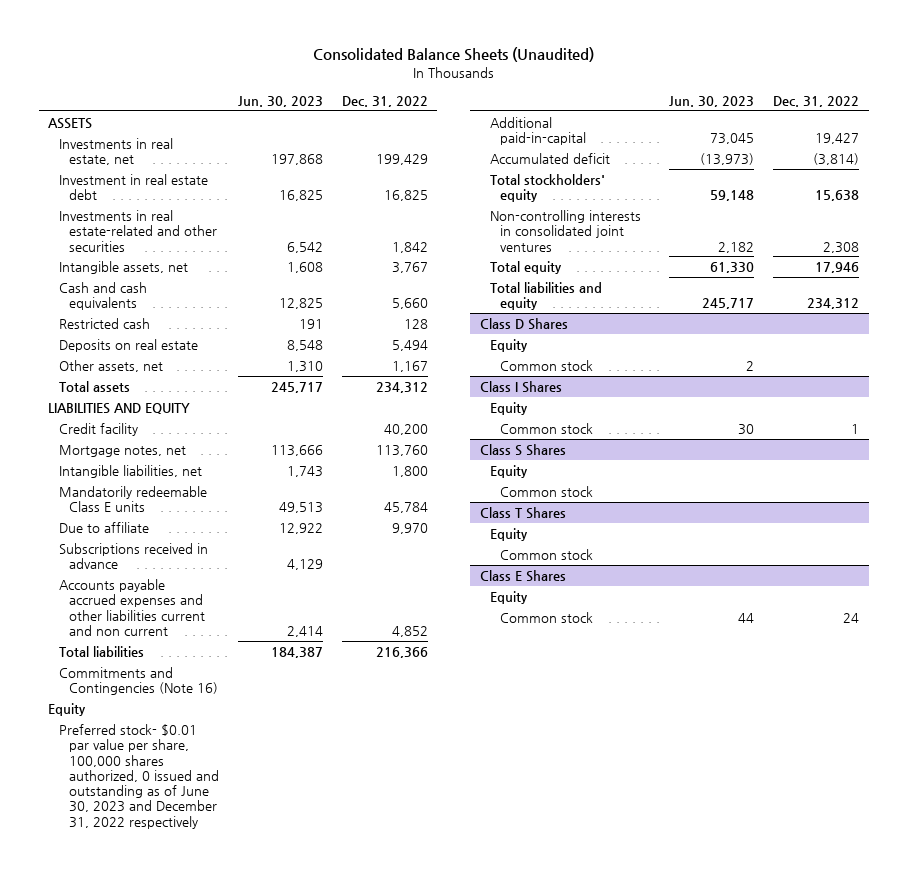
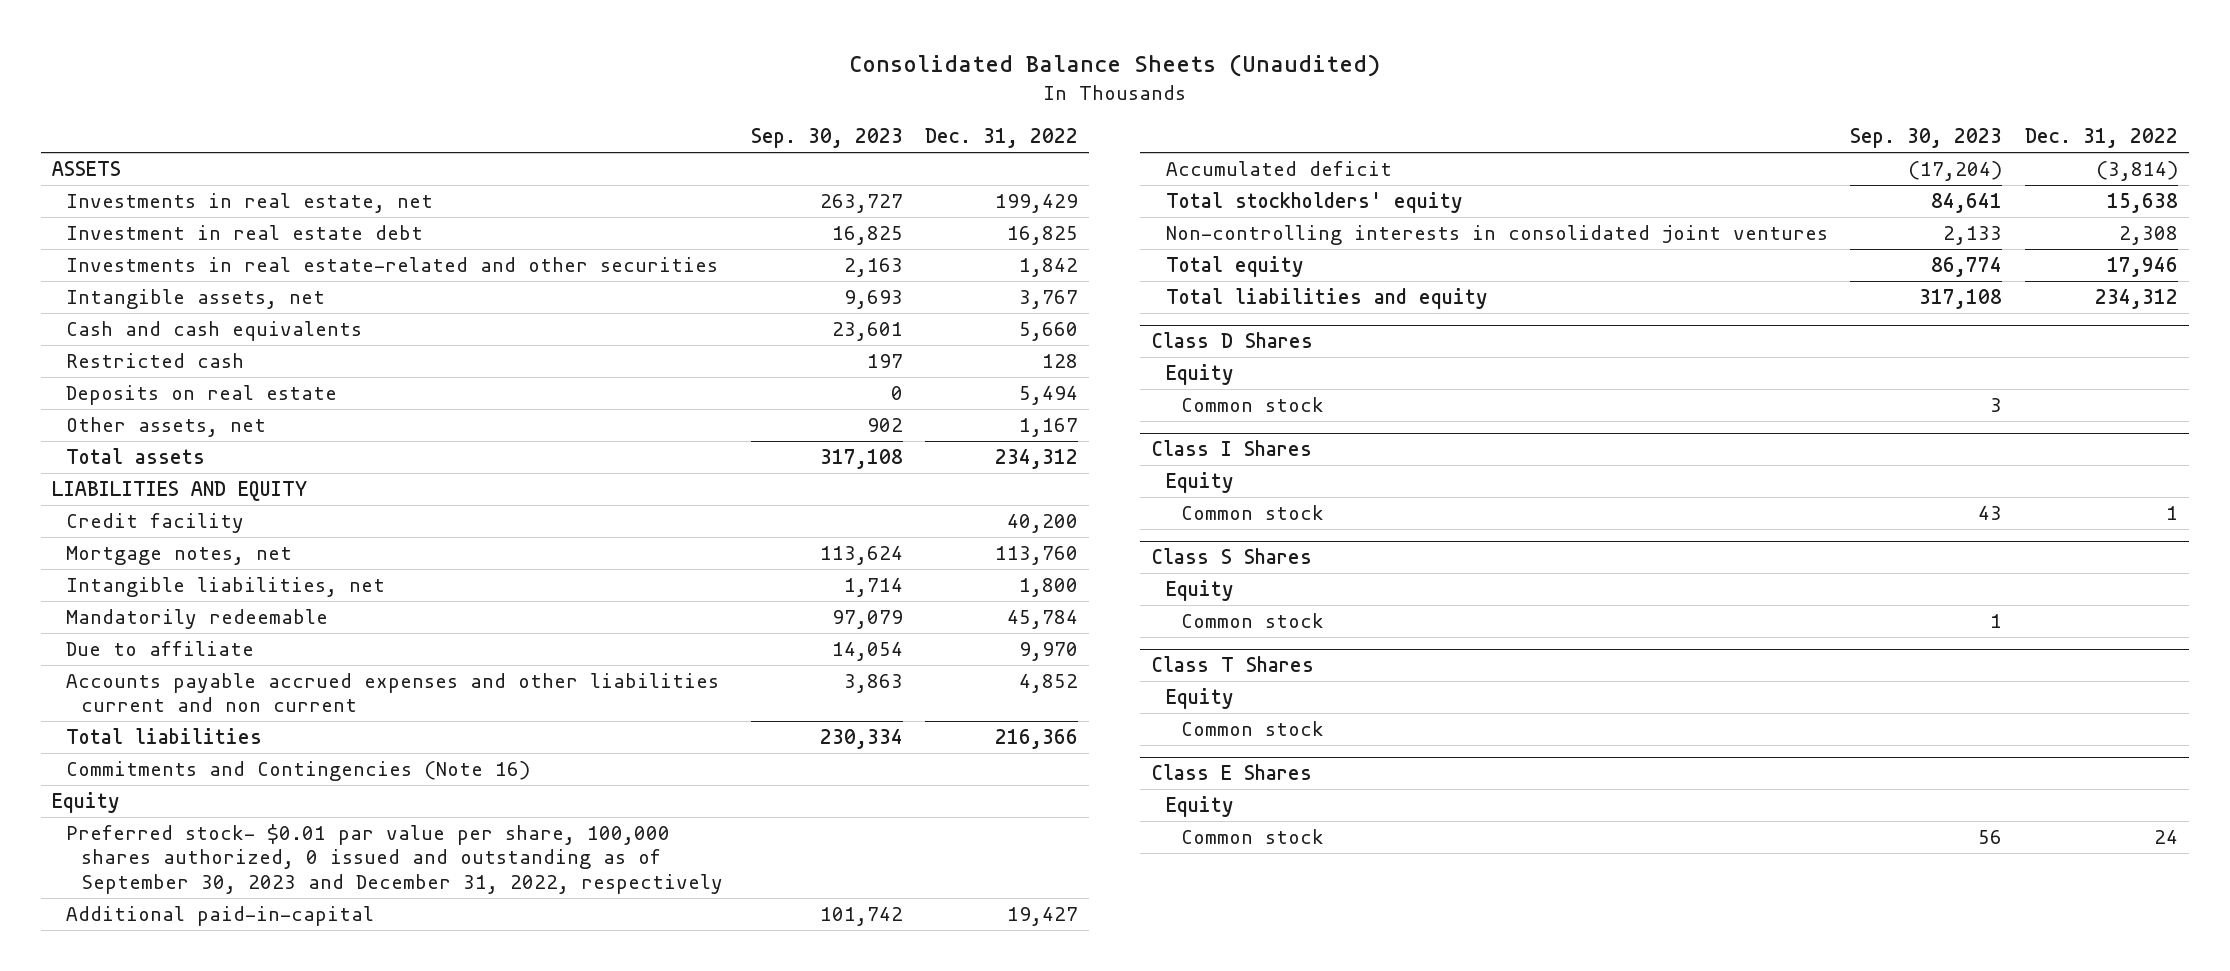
[237,96,323,108] Jun. 30, 2023 -> none
none -> [750,128,903,149] Sep. 30, 2023
[58,485,207,513] Mandatorily redeemable Class E units -> [66,608,329,629] Mandatorily redeemable
[58,542,208,570] Subscriptions received in advance -> none
[58,723,219,829] Preferred stock- $0.01 par value per share, 100,000 shares authorized, 0 issued and outstanding as of June 30, 2023 and December 31, 2022 respectively -> [66,823,723,894] Preferred stock- $0.01 par value per share, 100,000 shares authorized, 0 issued and outstanding as of September 30, 2023 and December 31, 2022, respectively

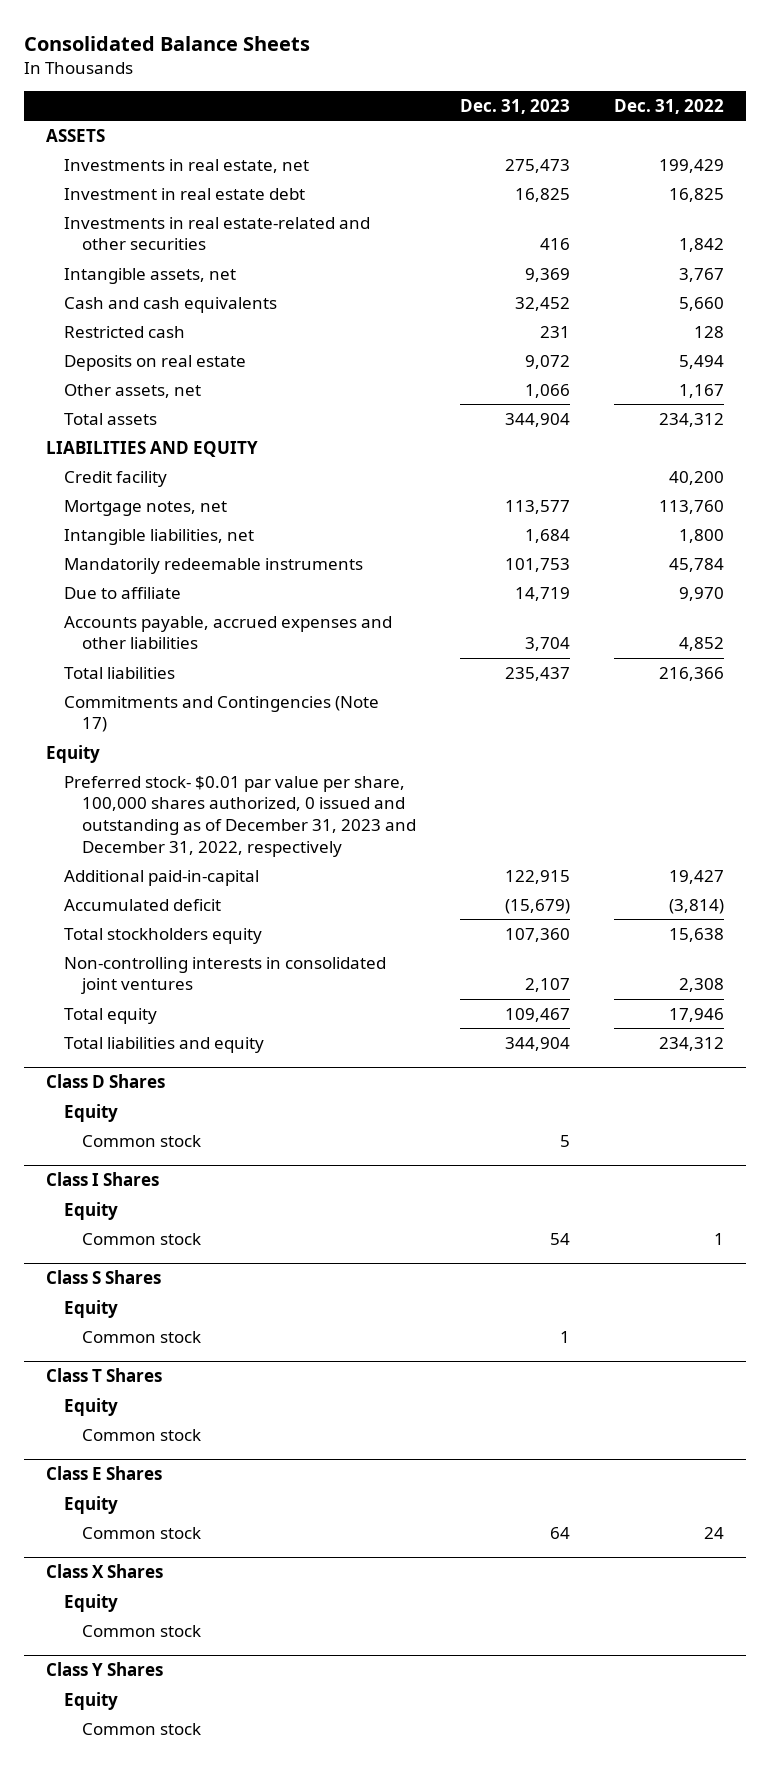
[848,54,1380,78] Consolidated Balance Sheets (Unaudited) -> [23,35,310,51] Consolidated Balance Sheets
[750,128,903,149] Sep. 30, 2023 -> none
none -> [459,98,570,114] Dec. 31, 2023
[66,608,329,629] Mandatorily redeemable -> [63,557,363,574] Mandatorily redeemable instruments
[66,672,720,713] Accounts payable accrued expenses and other liabilities current and non current -> [63,615,392,650] Accounts payable, accrued expenses and other liabilities
[66,760,531,781] Commitments and Contingencies (Note 16) -> [63,695,379,733] Commitments and Contingencies (Note 17)
[66,823,723,894] Preferred stock- $0.01 par value per share, 100,000 shares authorized, 0 issued and outstanding as of September 30, 2023 and December 31, 2022, respectively -> [63,775,416,857] Preferred stock- $0.01 par value per share, 100,000 shares authorized, 0 issued and outstanding as of December 31, 2023 and December 31, 2022, respectively
[1166,191,1464,213] Total stockholders' equity -> [63,927,262,944] Total stockholders equity
none -> [46,1564,164,1579] Class X Shares
none -> [63,1593,118,1612] Equity
none -> [81,1624,201,1637] Common stock
none -> [46,1662,164,1677] Class Y Shares
none -> [63,1691,118,1710] Equity
none -> [81,1722,201,1735] Common stock

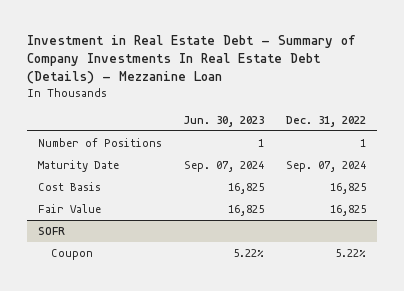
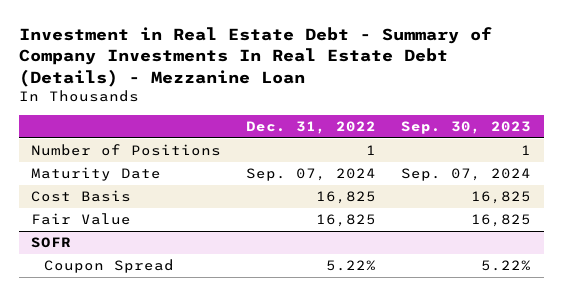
[183,115,265,127] Jun. 30, 2023 -> none
none -> [401,121,532,135] Sep. 30, 2023
[50,249,93,261] Coupon -> [44,259,175,274] Coupon Spread

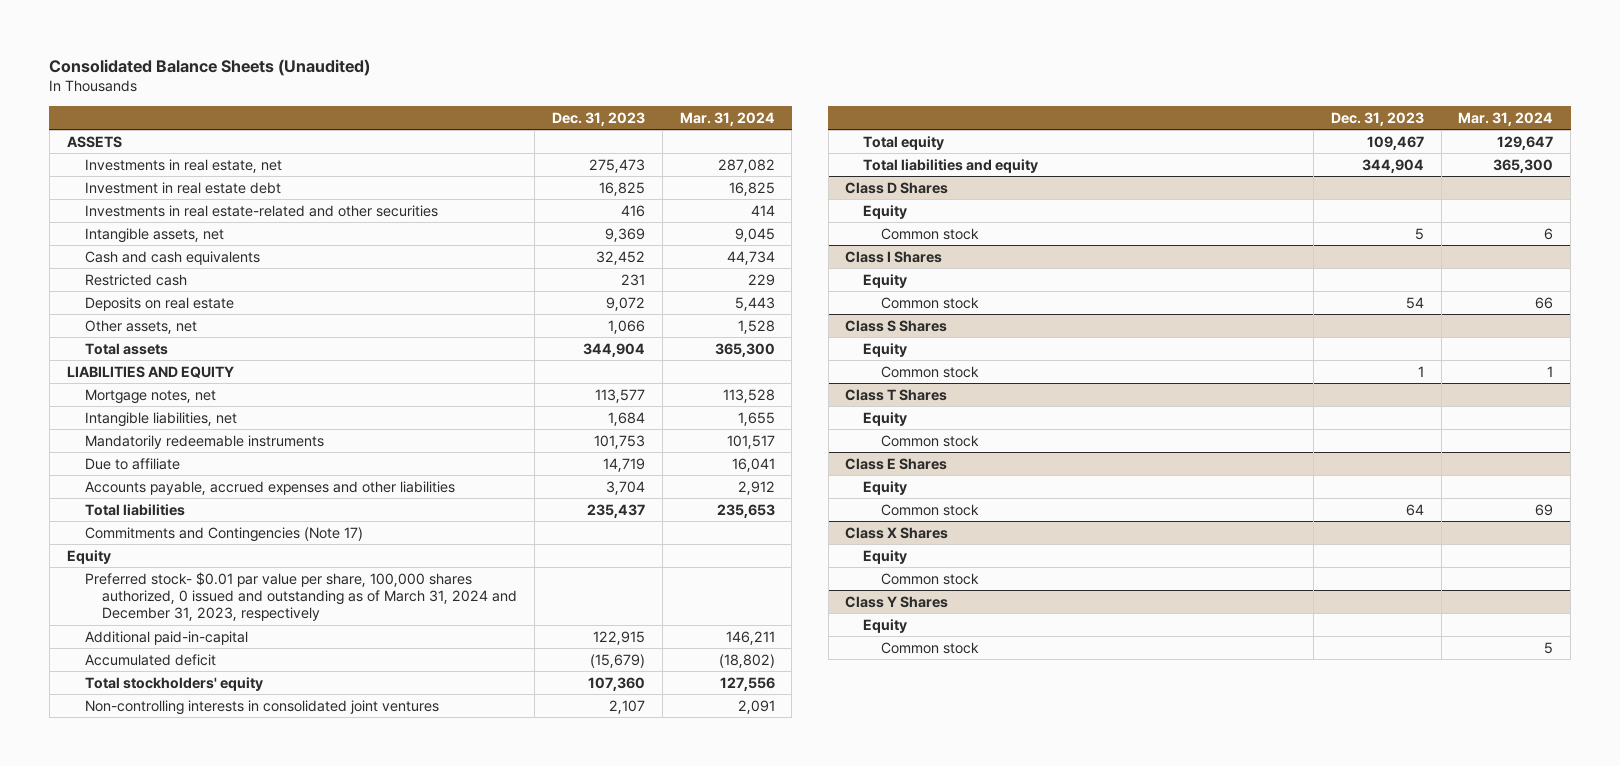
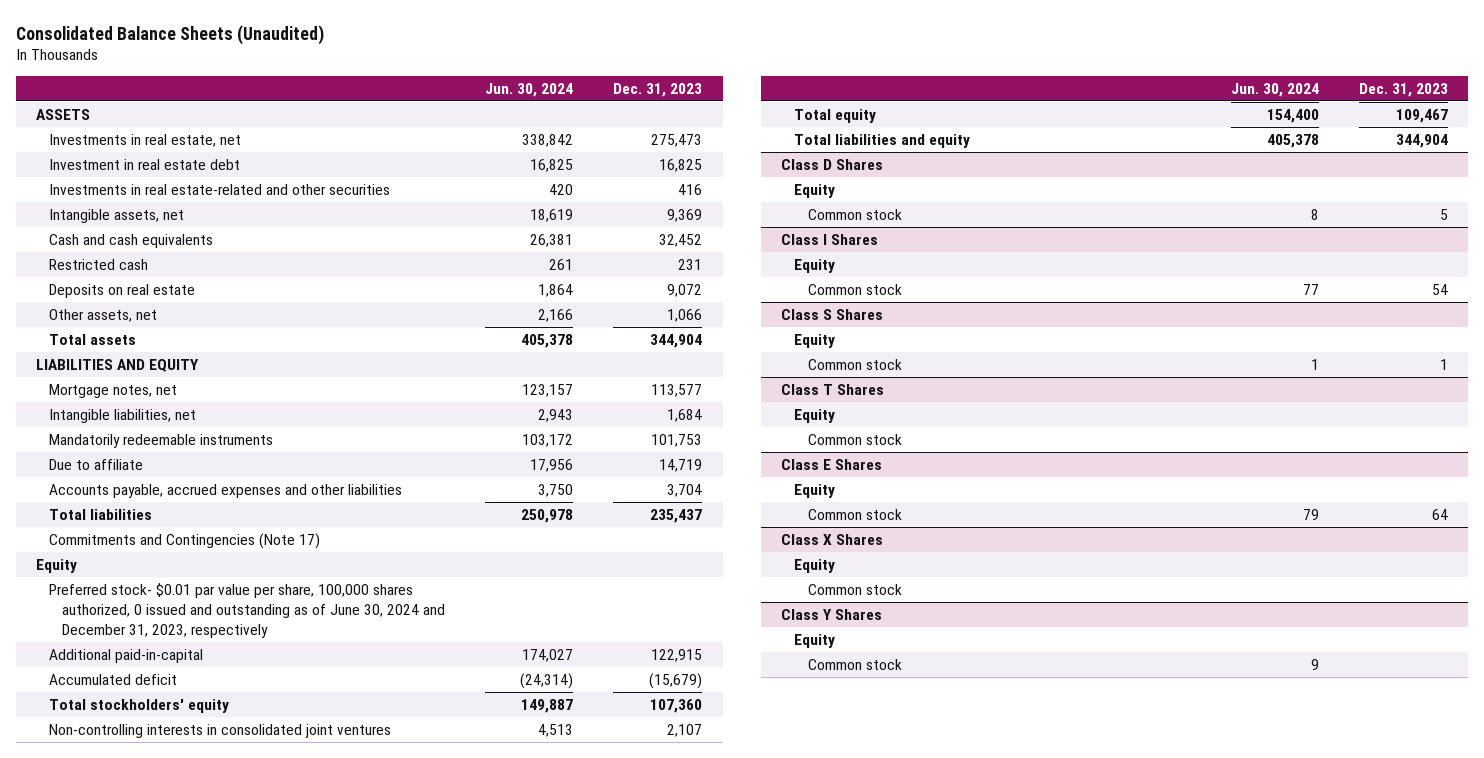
[679,111,775,126] Mar. 31, 2024 -> none
none -> [485,82,574,97] Jun. 30, 2024
[84,571,518,622] Preferred stock- $0.01 par value per share, 100,000 shares authorized, 0 issued and outstanding as of March 31, 2024 and December 31, 2023, respectively -> [49,582,446,638] Preferred stock- $0.01 par value per share, 100,000 shares authorized, 0 issued and outstanding as of June 30, 2024 and December 31, 2023, respectively

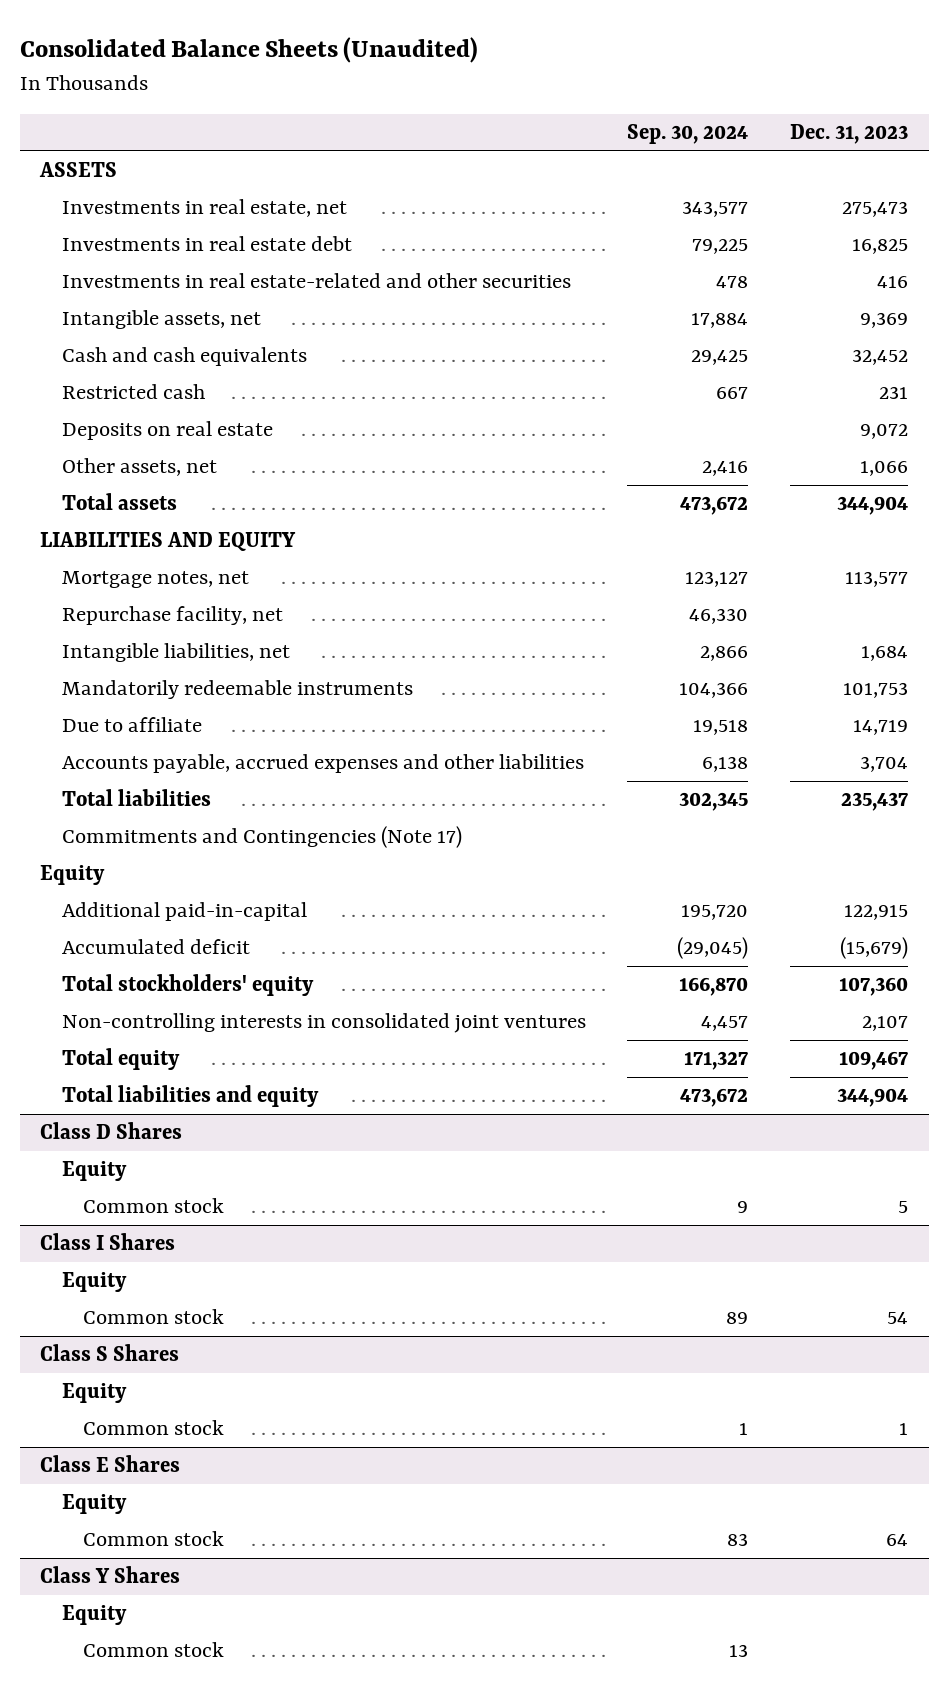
[485,82,574,97] Jun. 30, 2024 -> none
none -> [627,124,749,145] Sep. 30, 2024
[49,158,241,170] Investment in real estate debt -> [61,236,352,252] Investments in real estate debt
none -> [61,606,283,626] Repurchase facility, net
[49,582,446,638] Preferred stock- $0.01 par value per share, 100,000 shares authorized, 0 issued and outstanding as of June 30, 2024 and December 31, 2023, respectively -> none
[781,383,885,395] Class T Shares -> none
[794,408,836,423] Equity -> none
[807,433,902,445] Common stock -> none
[781,533,884,545] Class X Shares -> none
[794,558,836,573] Equity -> none
[807,583,902,595] Common stock -> none

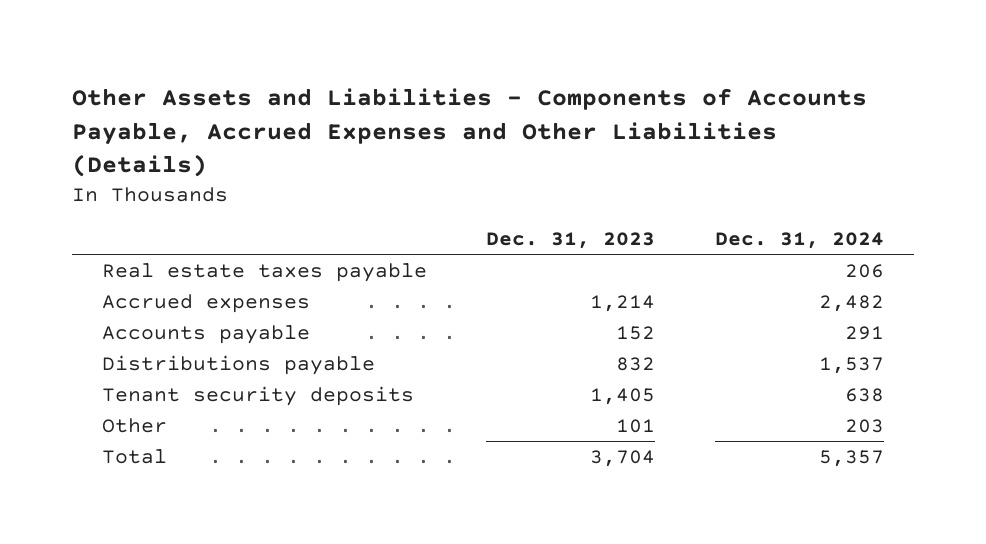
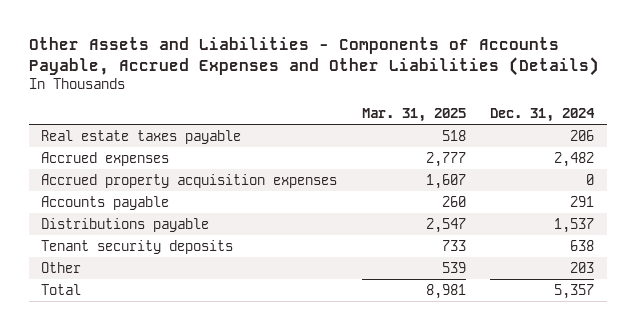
[486,231,656,249] Dec. 31, 2023 -> none
none -> [361,108,466,123] Mar. 31, 2025
none -> [41,173,338,188] Accrued property acquisition expenses

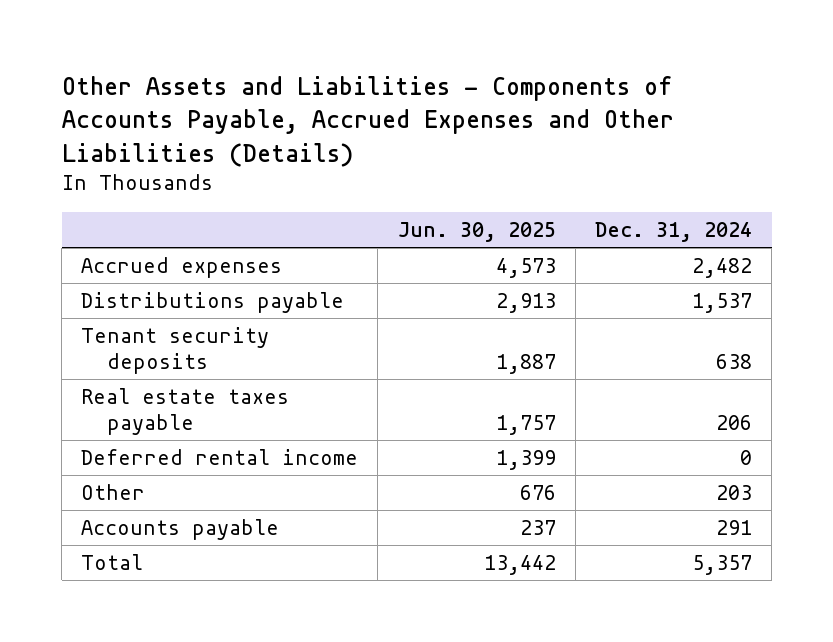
[361,108,466,123] Mar. 31, 2025 -> none
none -> [397,222,556,243] Jun. 30, 2025
[41,173,338,188] Accrued property acquisition expenses -> none
[41,129,242,144] Real estate taxes payable -> [81,388,290,435] Real estate taxes payable
none -> [81,449,359,466] Deferred rental income
[41,195,170,210] Accounts payable -> [81,519,280,541] Accounts payable

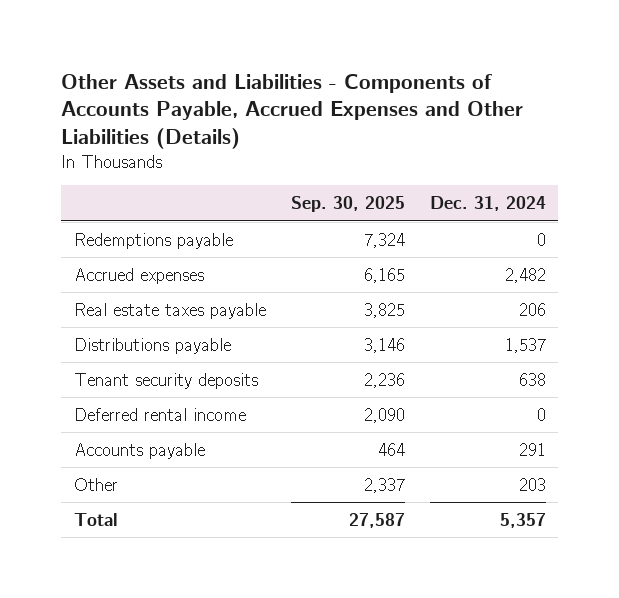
[397,222,556,243] Jun. 30, 2025 -> none
none -> [290,196,405,213] Sep. 30, 2025
none -> [73,232,233,249] Redemptions payable
[81,388,290,435] Real estate taxes payable -> [73,302,266,319] Real estate taxes payable
[81,484,146,501] Other -> [73,477,118,491] Other

